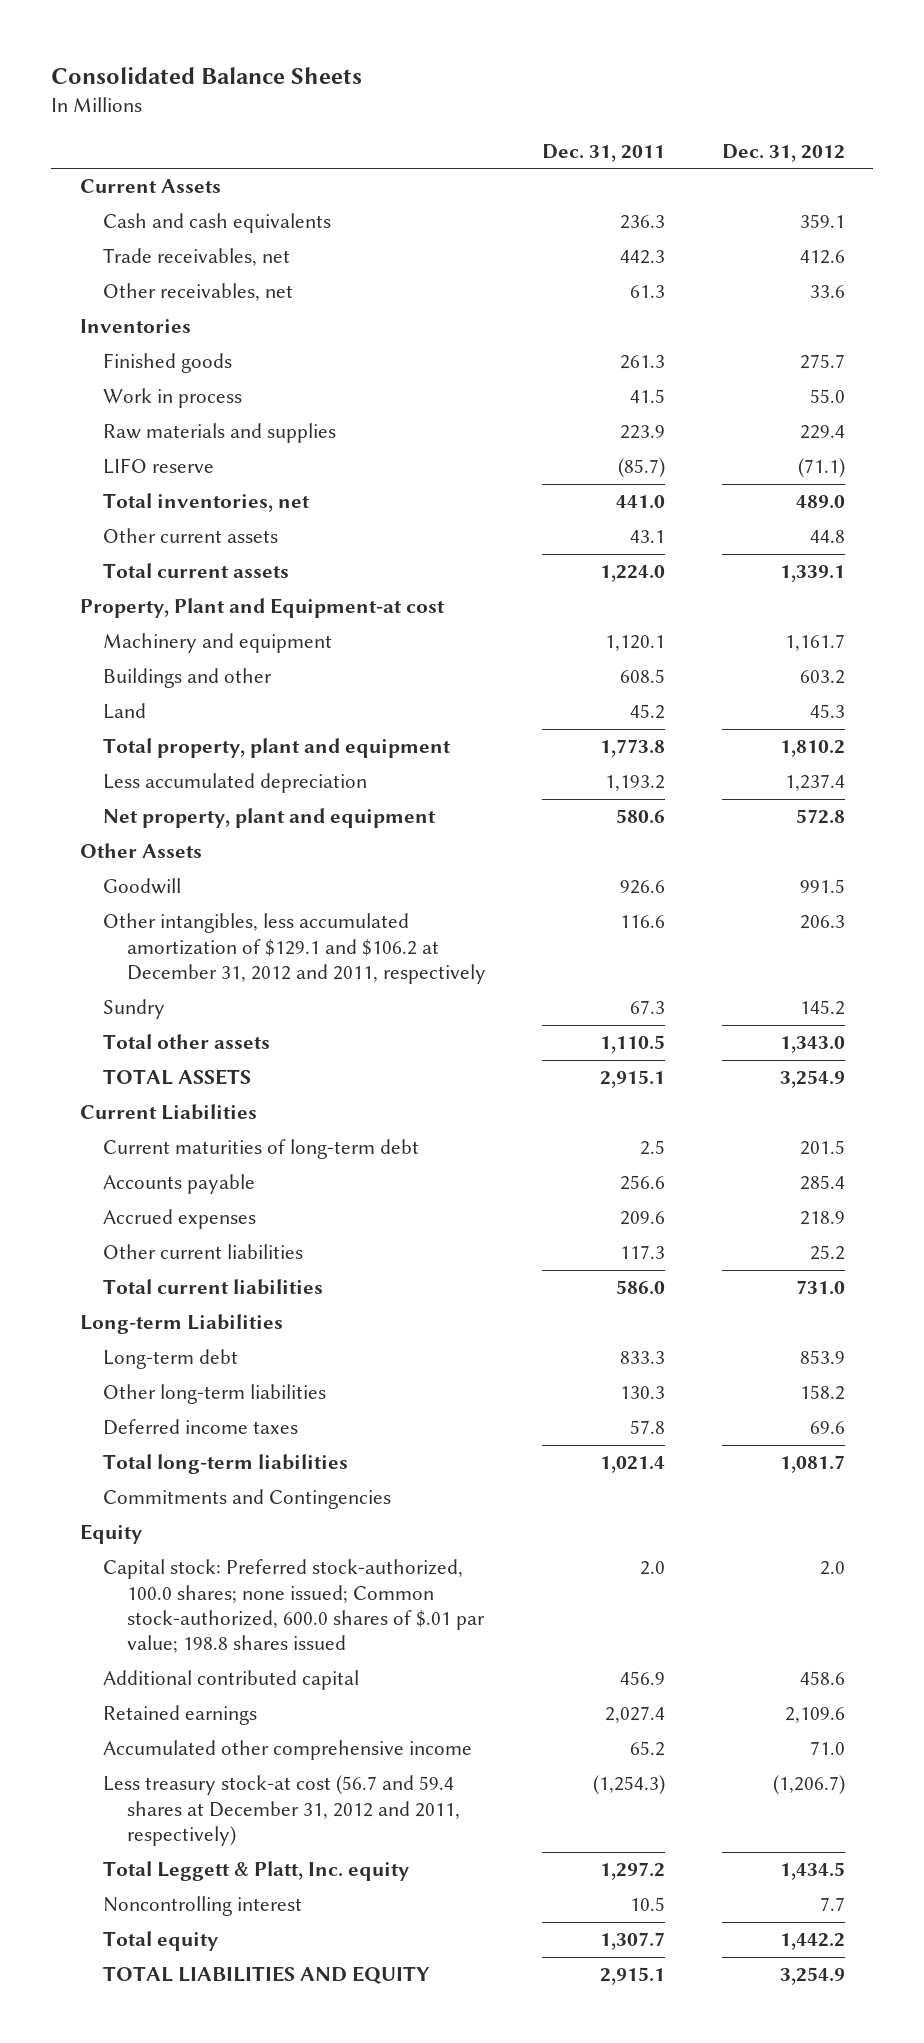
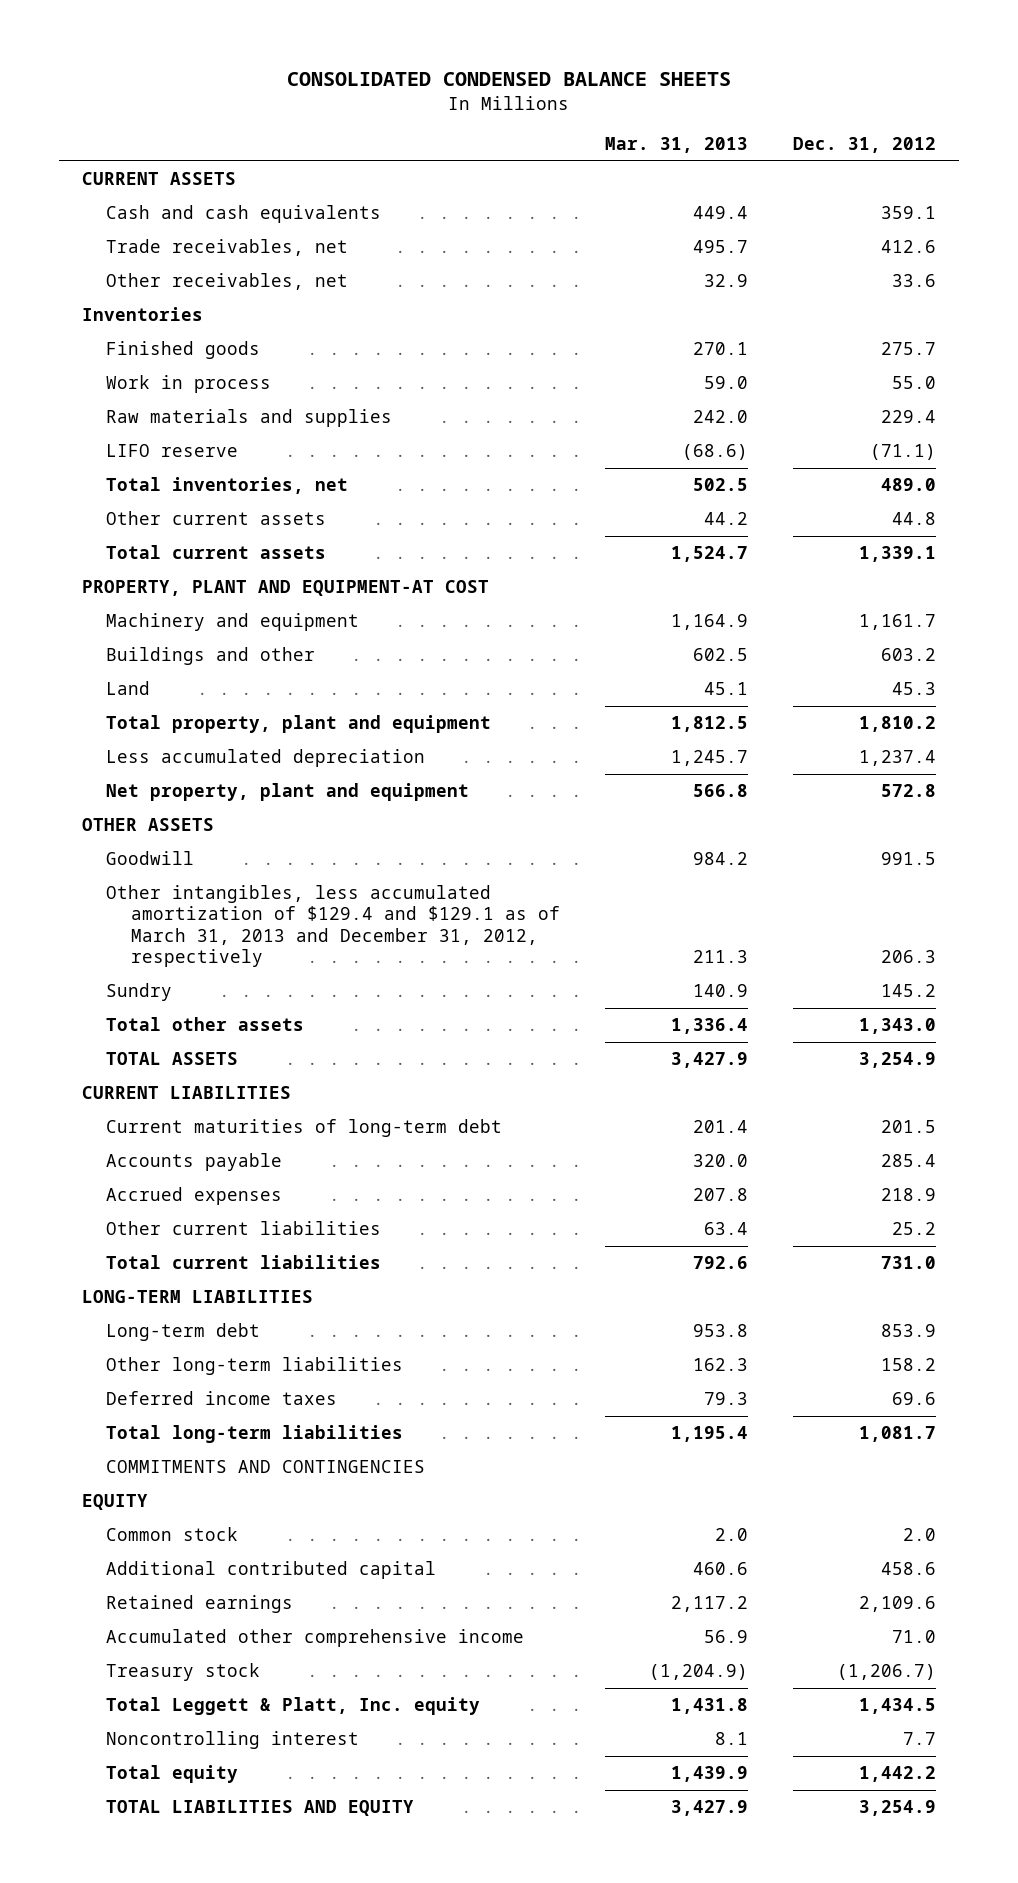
[51,66,363,84] Consolidated Balance Sheets -> [287,72,732,87] CONSOLIDATED CONDENSED BALANCE SHEETS
[542,143,666,162] Dec. 31, 2011 -> none
none -> [605,137,749,154] Mar. 31, 2013
[79,179,221,194] Current Assets -> [81,172,236,186] CURRENT ASSETS
[79,598,445,619] Property, Plant and Equipment-at cost -> [81,580,489,597] PROPERTY, PLANT AND EQUIPMENT-AT COST
[79,843,202,859] Other Assets -> [81,818,214,832] OTHER ASSETS
[103,913,487,985] Other intangibles, less accumulated amortization of $129.1 and $106.2 at December 31, 2012 and 2011, respectively -> [106,885,560,968] Other intangibles, less accumulated amortization of $129.4 and $129.1 as of March 31, 2013 and December 31, 2012, respectively
[79,1104,257,1121] Current Liabilities -> [81,1086,291,1100] CURRENT LIABILITIES
[79,1314,283,1335] Long-term Liabilities -> [81,1290,313,1304] LONG-TERM LIABILITIES
[103,1489,392,1510] Commitments and Contingencies -> [106,1460,426,1474] COMMITMENTS AND CONTINGENCIES
[79,1524,142,1545] Equity -> [81,1494,148,1511] EQUITY
[103,1559,486,1654] Capital stock: Preferred stock-authorized, 100.0 shares; none issued; Common stock-authorized, 600.0 shares of $.01 par value; 198.8 shares issued -> [106,1527,239,1542] Common stock
[103,1775,461,1847] Less treasury stock-at cost (56.7 and 59.4 shares at December 31, 2012 and 2011, respectively) -> [106,1663,261,1682] Treasury stock

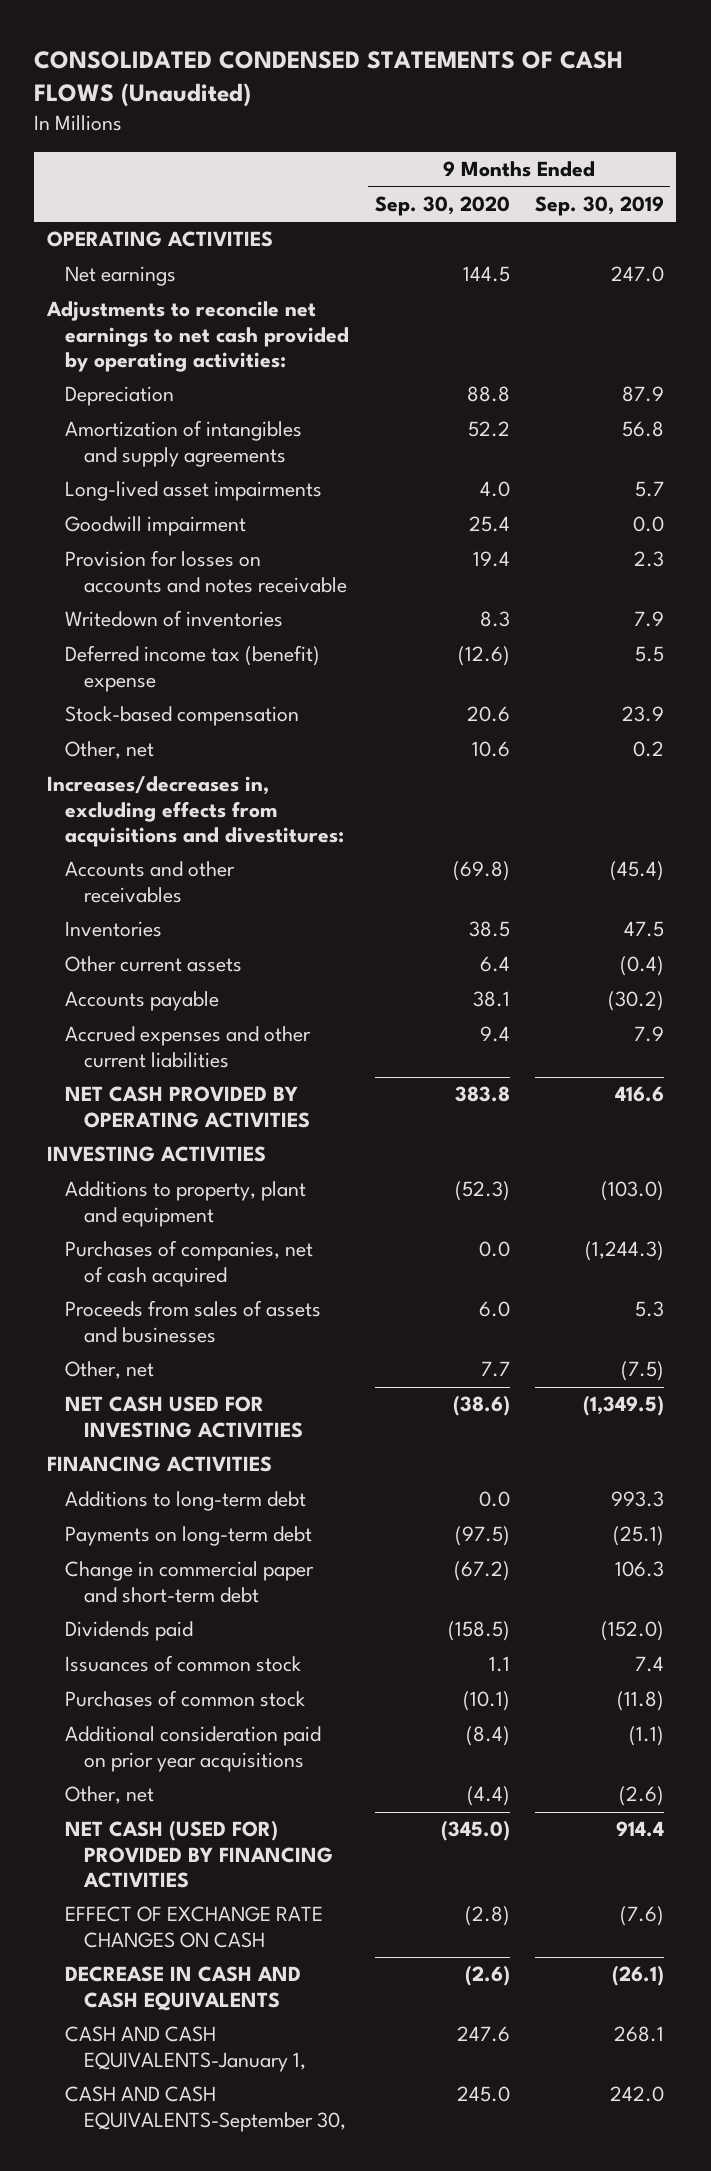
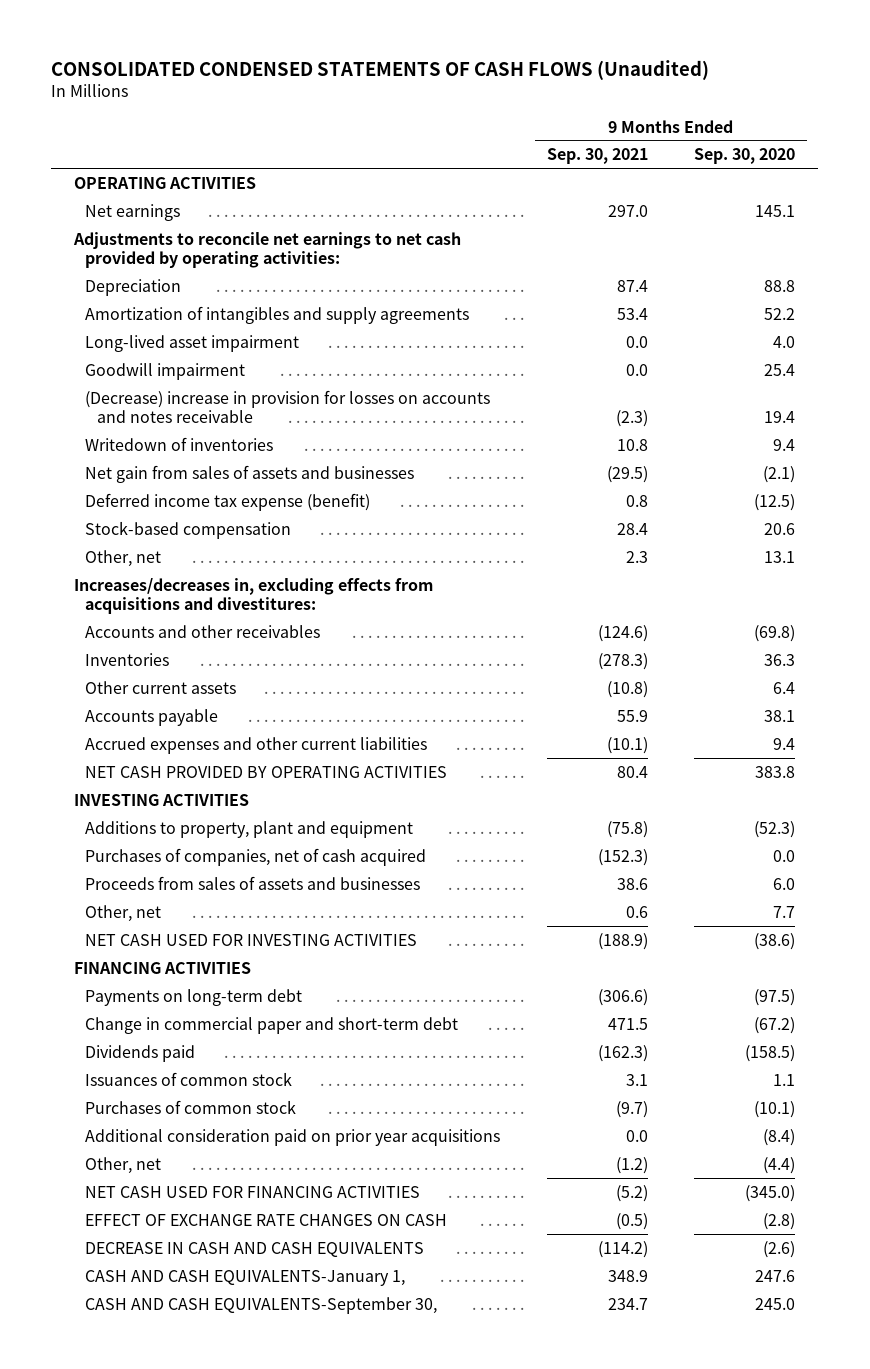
[534,196,664,217] Sep. 30, 2019 -> none
none -> [546,148,648,165] Sep. 30, 2021
[462,266,510,283] 144.5 -> [755,204,796,217] 145.1
[65,481,323,502] Long-lived asset impairments -> [85,334,300,352] Long-lived asset impairment
[65,550,347,593] Provision for losses on accounts and notes receivable -> [85,389,491,423] (Decrease) increase in provision for losses on accounts and notes receivable
[479,611,510,628] 8.3 -> [773,438,796,451] 9.4
none -> [85,464,415,483] Net gain from sales of assets and businesses
[65,645,321,692] Deferred income tax (benefit) expense -> [85,492,371,511] Deferred income tax expense (benefit)
[457,646,510,667] (12.6) -> [754,493,796,511] (12.5)
[471,741,510,758] 10.6 -> [764,550,796,563] 13.1
[468,921,510,938] 38.5 -> [764,653,796,666] 36.3
[65,1491,307,1512] Additions to long-term debt -> none
[65,1820,333,1888] NET CASH (USED FOR) PROVIDED BY FINANCING ACTIVITIES -> [85,1185,421,1198] NET CASH USED FOR FINANCING ACTIVITIES

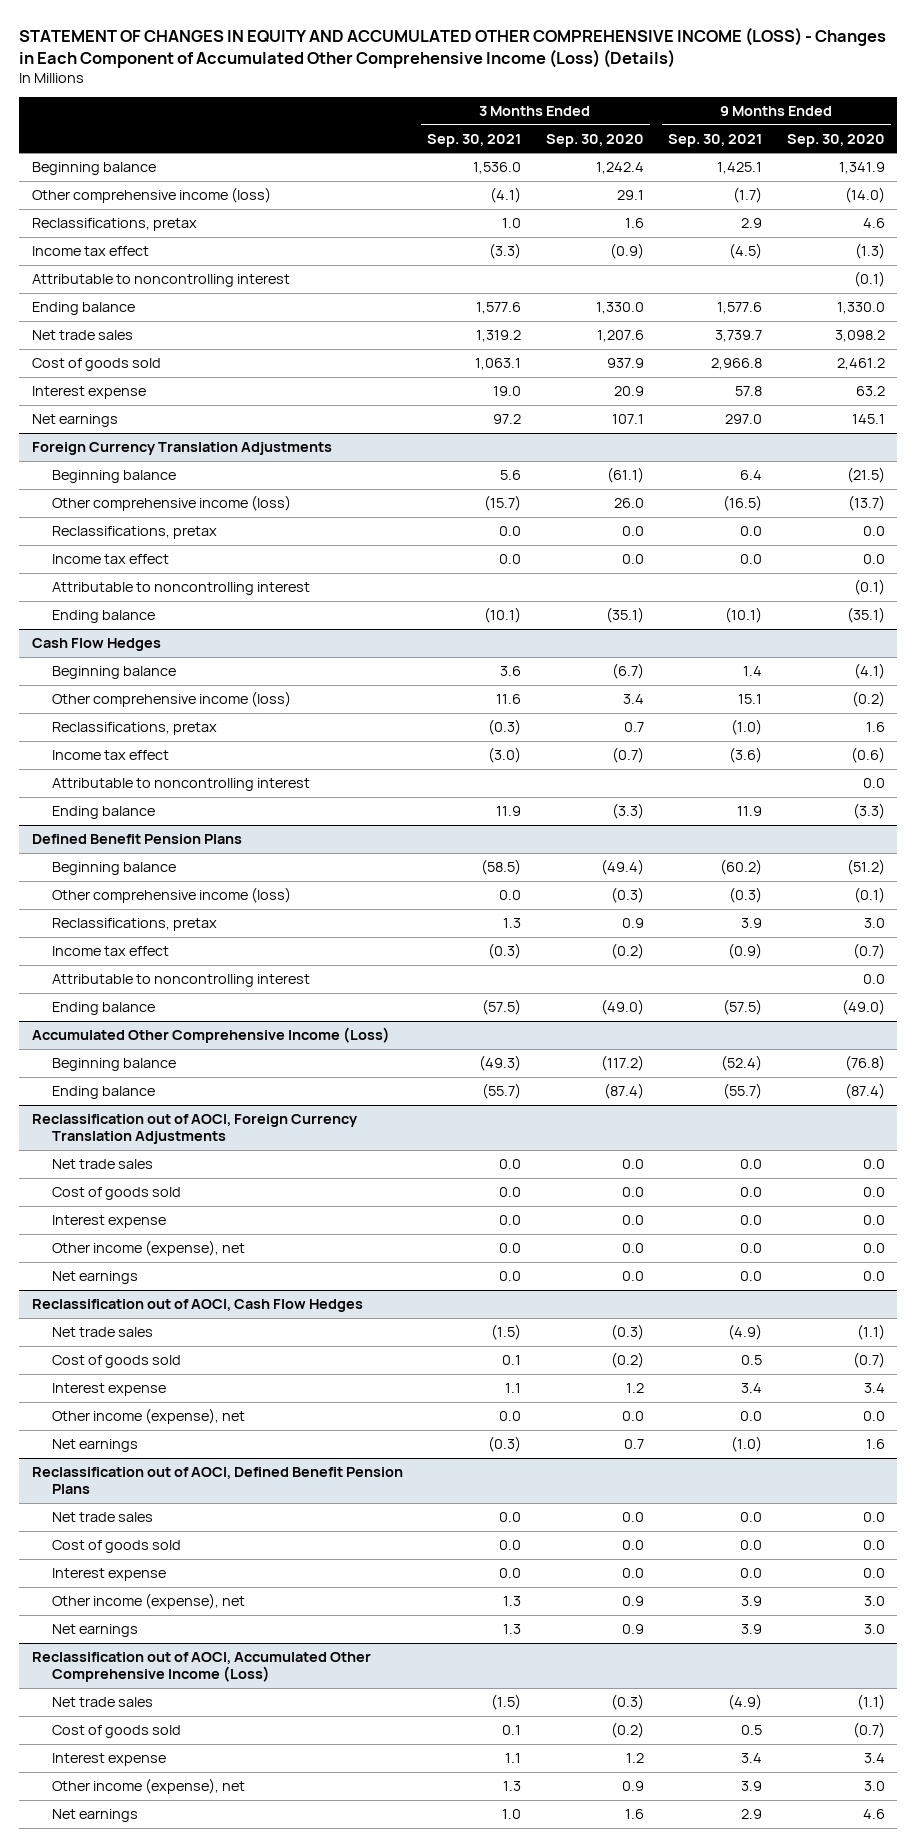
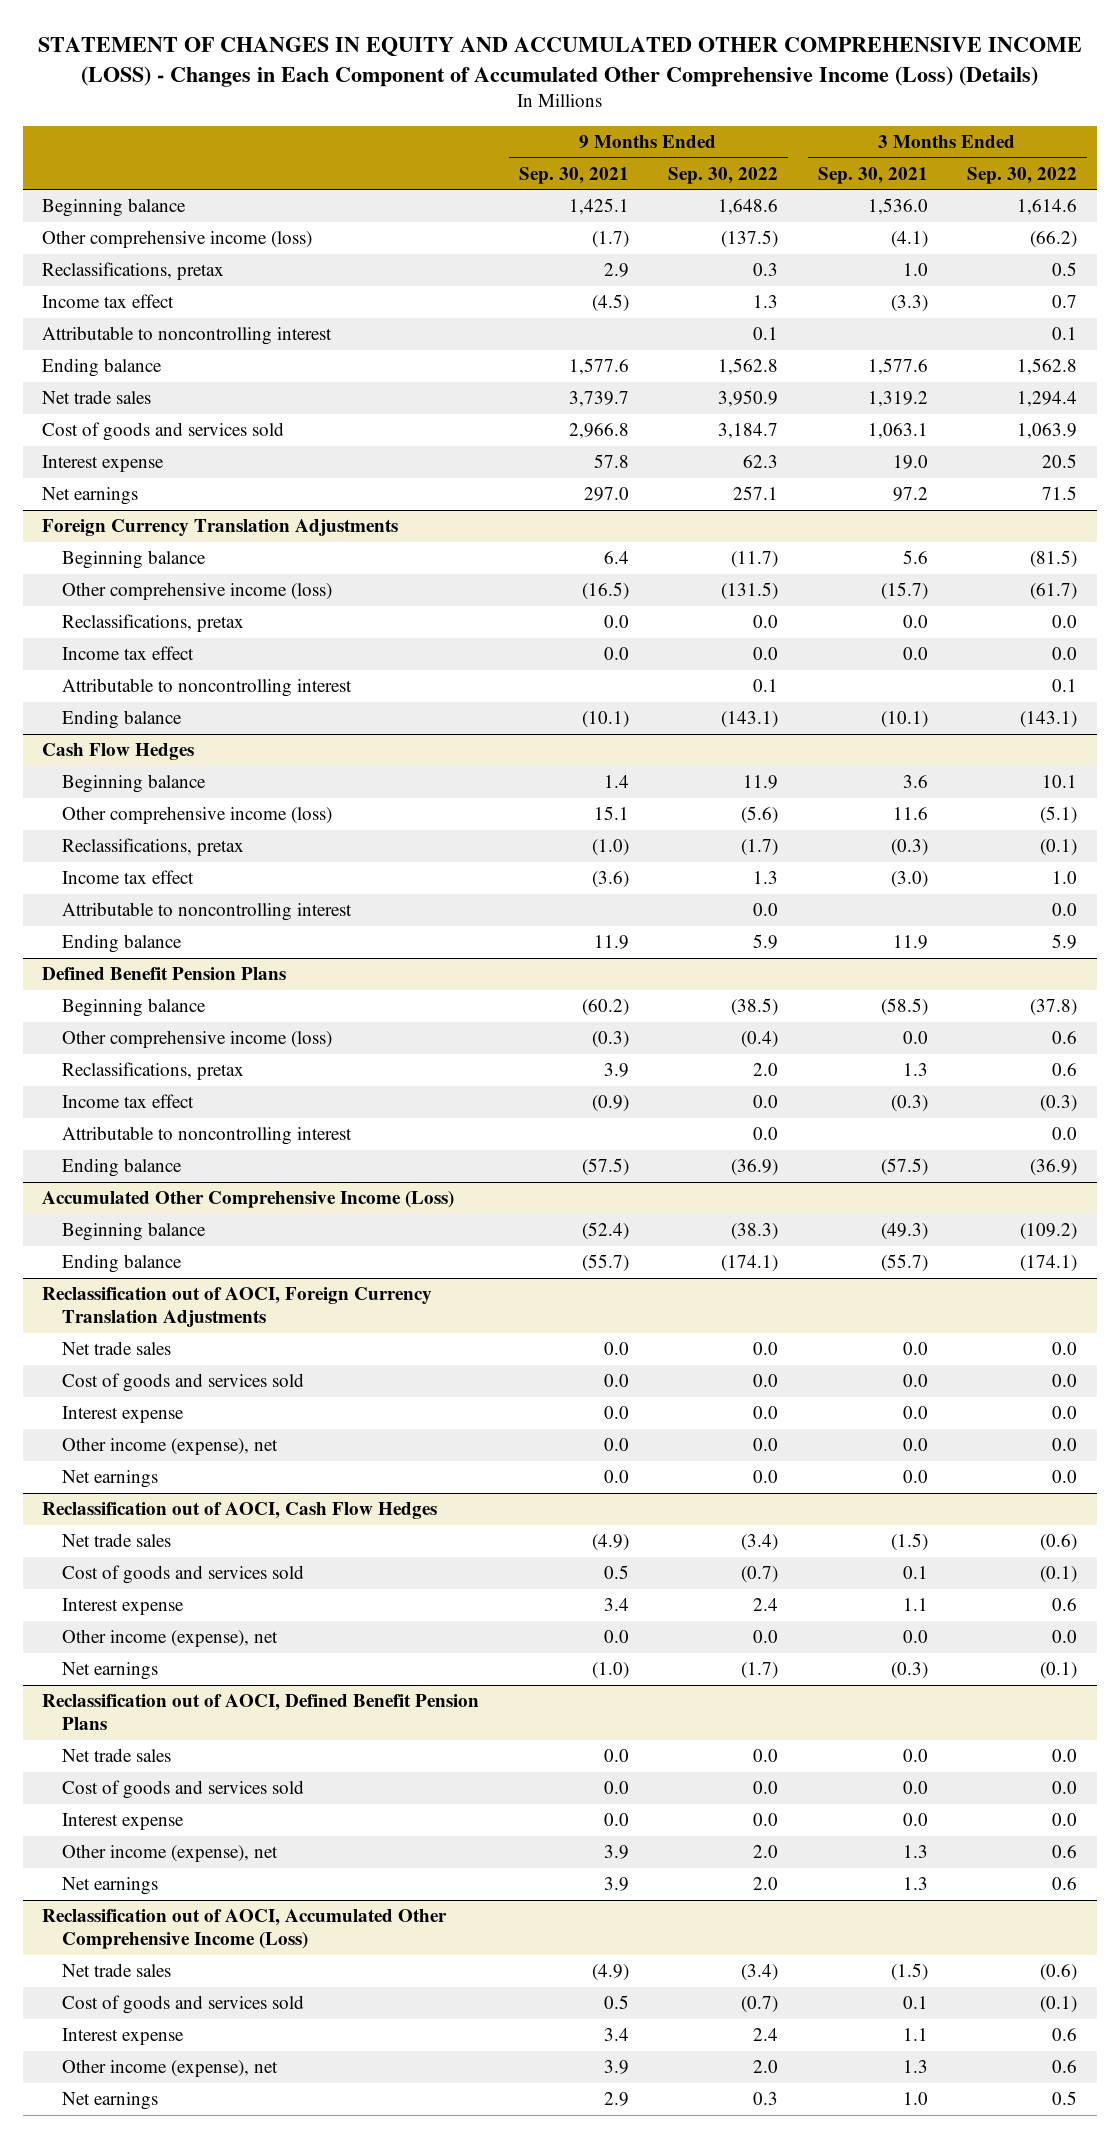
[545,133,644,147] Sep. 30, 2020 -> none
[786,133,885,147] Sep. 30, 2020 -> none
none -> [668,166,779,184] Sep. 30, 2022
none -> [966,166,1077,184] Sep. 30, 2022
[31,357,161,371] Cost of goods sold -> [42,422,285,442] Cost of goods and services sold
[52,1186,182,1200] Cost of goods sold -> [62,1373,305,1393] Cost of goods and services sold
[52,1354,182,1368] Cost of goods sold -> [62,1565,305,1585] Cost of goods and services sold
[52,1539,182,1553] Cost of goods sold -> [62,1780,305,1800] Cost of goods and services sold
[52,1724,182,1738] Cost of goods sold -> [62,1995,305,2015] Cost of goods and services sold

